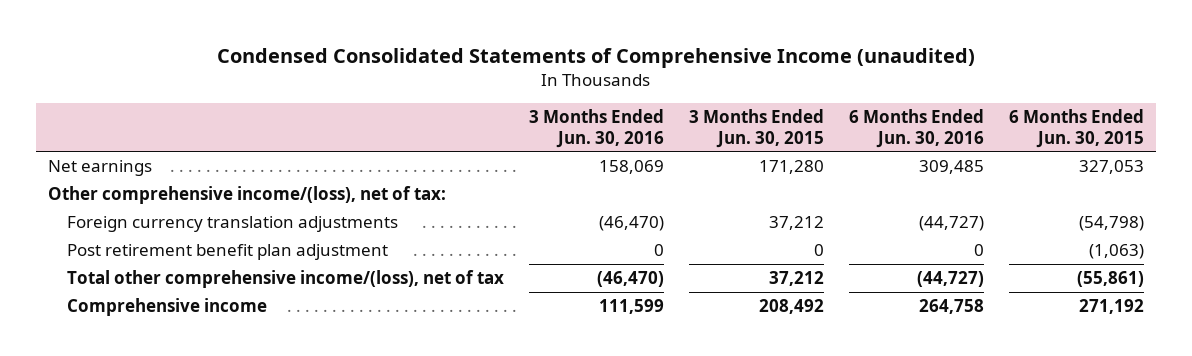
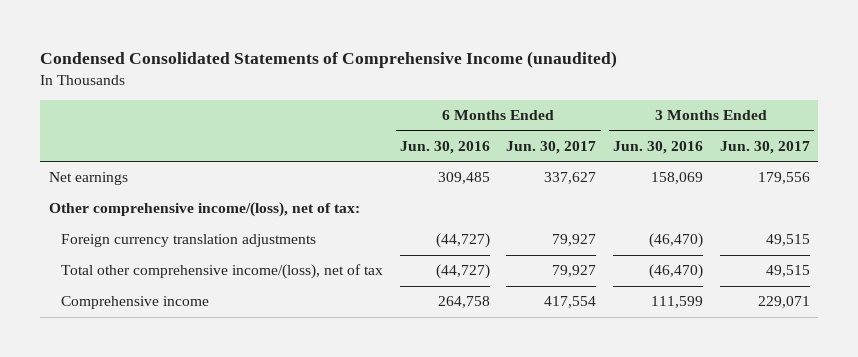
[688,109,824,148] 3 Months Ended Jun. 30, 2015 -> none
[1008,109,1144,148] 6 Months Ended Jun. 30, 2015 -> none
none -> [506,140,597,154] Jun. 30, 2017
none -> [719,140,810,154] Jun. 30, 2017
[67,244,389,261] Post retirement benefit plan adjustment -> none

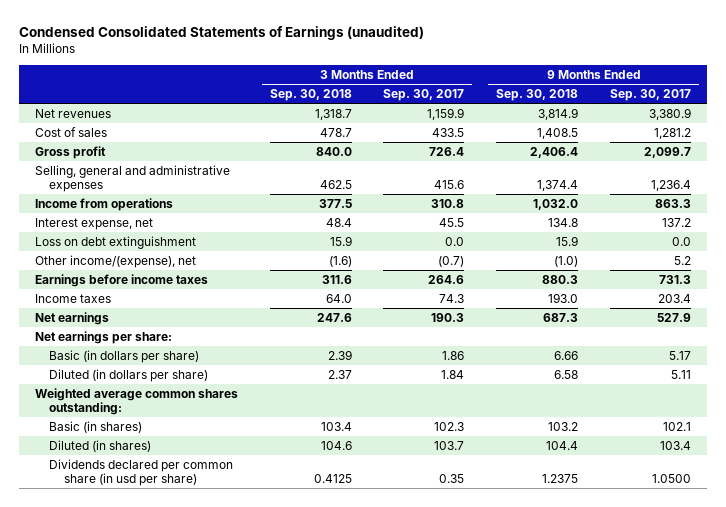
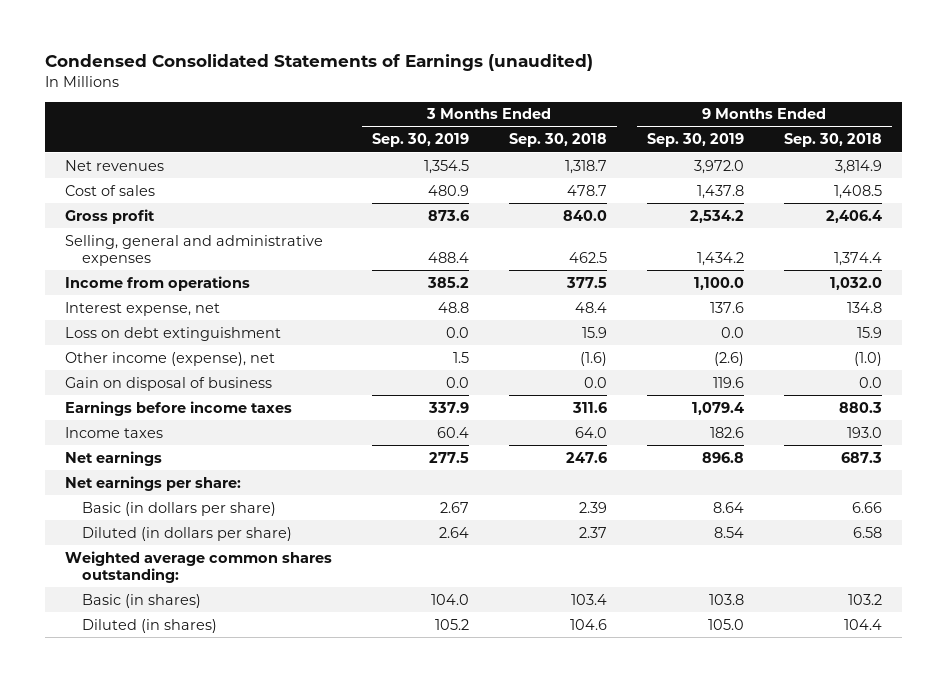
[383,89,465,102] Sep. 30, 2017 -> none
[610,89,692,102] Sep. 30, 2017 -> none
none -> [371,133,469,148] Sep. 30, 2019
none -> [646,133,744,148] Sep. 30, 2019
[34,254,196,268] Other income/(expense), net -> [64,351,275,366] Other income (expense), net
none -> [64,376,272,391] Gain on disposal of business
[49,458,234,487] Dividends declared per common share (in usd per share) -> none

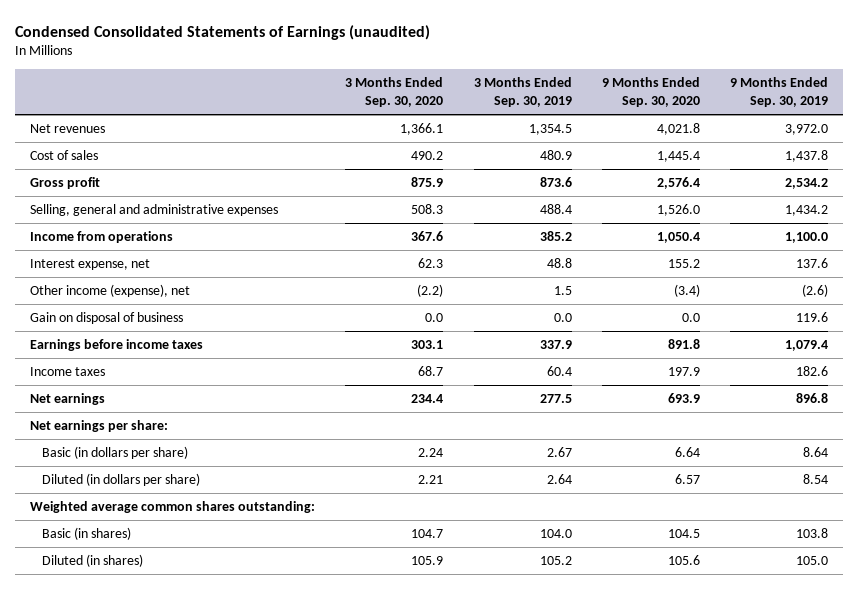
[508,133,607,148] Sep. 30, 2018 -> none
[783,133,882,148] Sep. 30, 2018 -> none
none -> [345,77,444,108] 3 Months Ended Sep. 30, 2020
none -> [601,77,700,108] 9 Months Ended Sep. 30, 2020
[64,326,281,341] Loss on debt extinguishment -> none

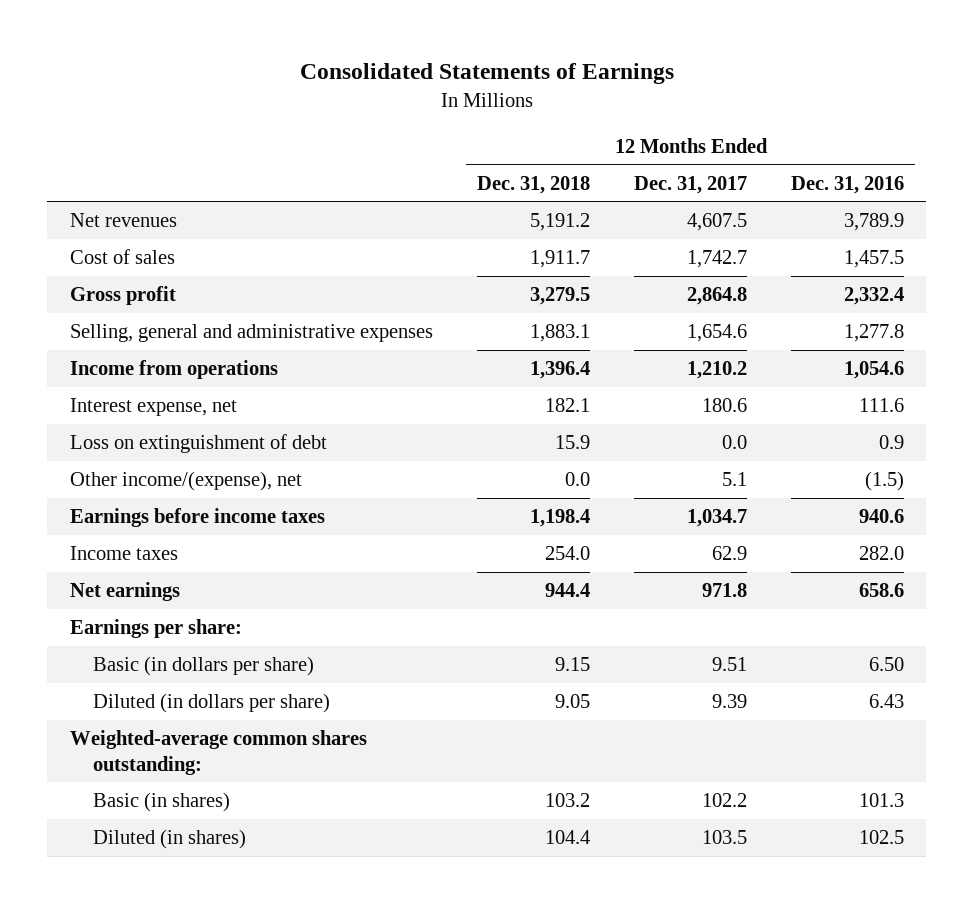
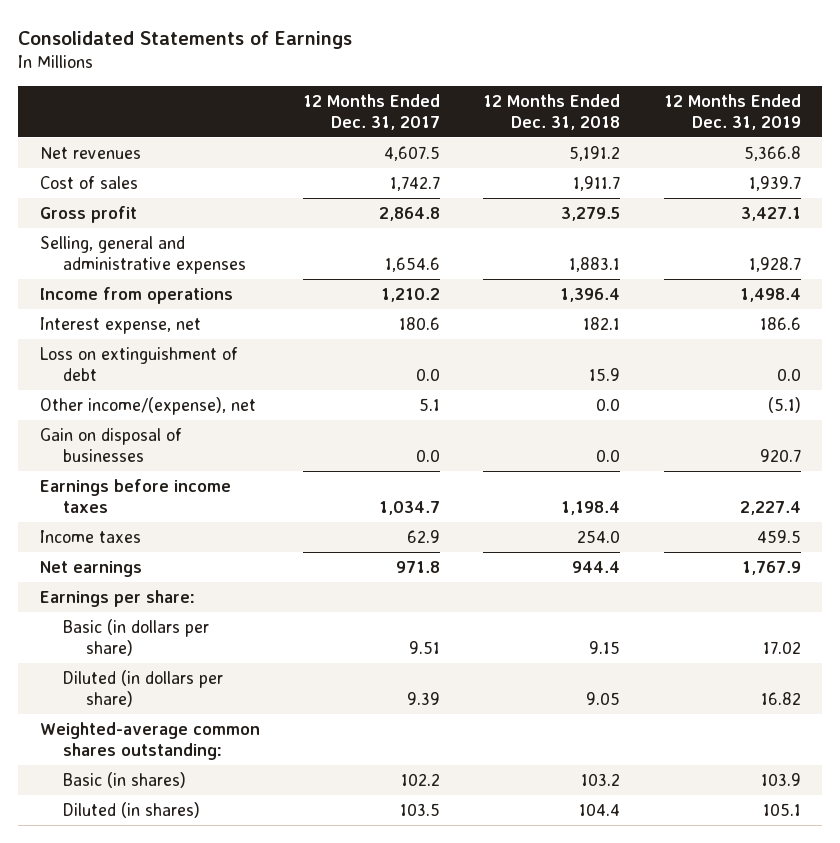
[791,175,905,194] Dec. 31, 2016 -> none
none -> [663,93,801,130] 12 Months Ended Dec. 31, 2019
none -> [39,427,182,462] Gain on disposal of businesses

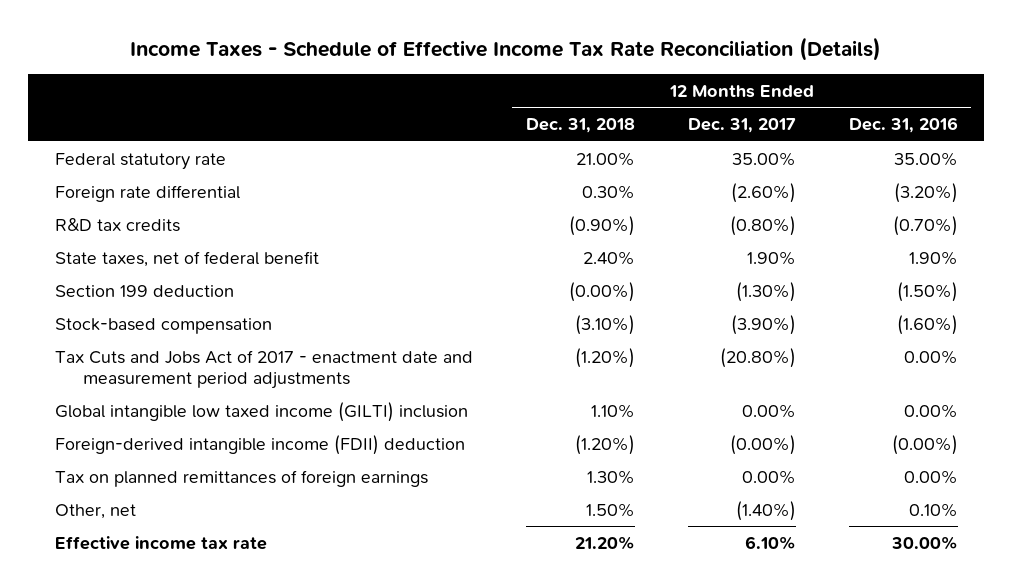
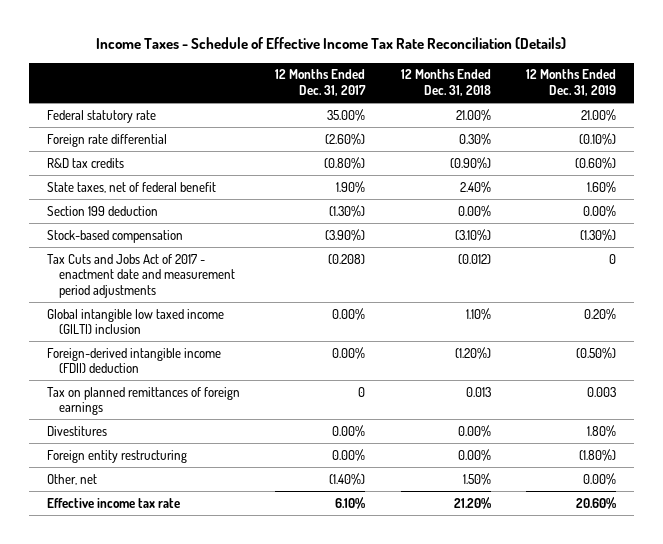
[848,117,958,134] Dec. 31, 2016 -> none
none -> [526,69,617,97] 12 Months Ended Dec. 31, 2019
[568,281,635,302] (0.00%) -> [457,204,491,217] 0.00%
[574,347,635,368] (1.20%) -> [457,253,491,264] (0.012)
[719,347,796,368] (20.80%) -> [328,253,366,264] (0.208)
[729,434,796,455] (0.00%) -> [332,346,366,359] 0.00%
[586,469,635,484] 1.30% -> [465,386,491,397] 0.013
[741,469,796,484] 0.00% -> [358,386,366,397] 0
none -> [46,425,107,436] Divestitures
none -> [46,449,187,463] Foreign entity restructuring

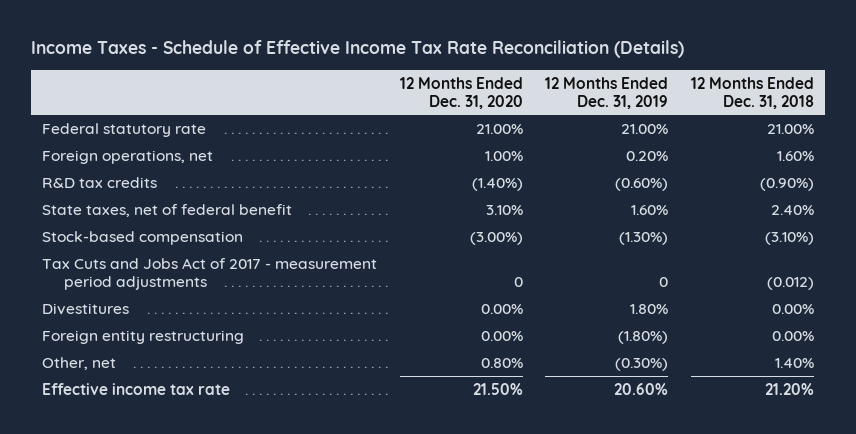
[275,69,367,97] 12 Months Ended Dec. 31, 2017 -> none
none -> [399,76,523,109] 12 Months Ended Dec. 31, 2020
[46,133,167,147] Foreign rate differential -> [41,149,213,164] Foreign operations, net
[458,132,491,145] 0.30% -> [776,150,814,161] 1.60%
[579,132,617,145] (0.10%) -> [626,150,669,161] 0.20%
[46,205,158,216] Section 199 deduction -> none
[46,308,224,335] Global intangible low taxed income (GILTI) inclusion -> none
[46,347,221,374] Foreign-derived intangible income (FDII) deduction -> none
[46,386,240,416] Tax on planned remittances of foreign earnings -> none
[46,253,235,298] Tax Cuts and Jobs Act of 2017 - enactment date and measurement period adjustments -> [41,257,377,290] Tax Cuts and Jobs Act of 2017 - measurement period adjustments
[462,472,491,485] 1.50% -> [774,357,814,368] 1.40%
[583,472,617,485] 0.00% -> [615,357,669,371] (0.30%)

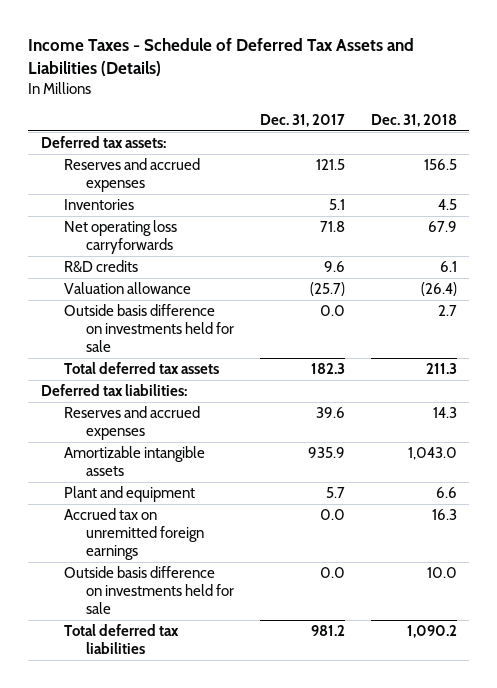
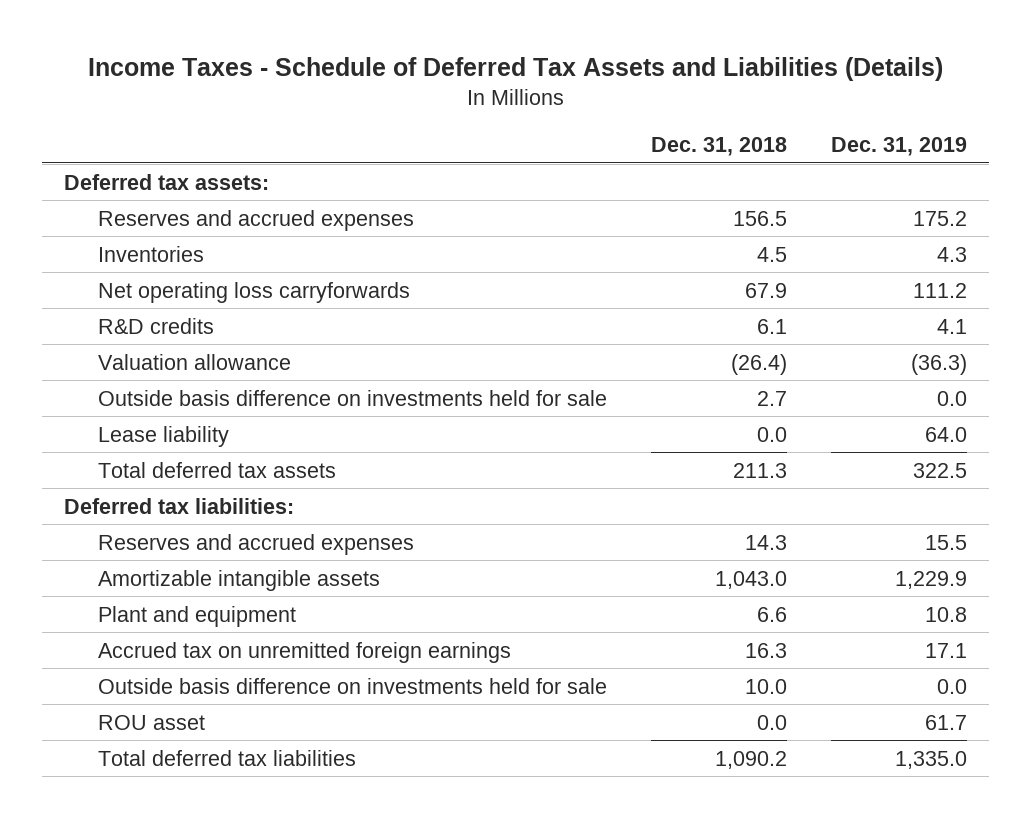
[259,114,345,128] Dec. 31, 2017 -> none
none -> [830,137,967,157] Dec. 31, 2019
none -> [98,425,230,447] Lease liability
none -> [98,714,206,730] ROU asset

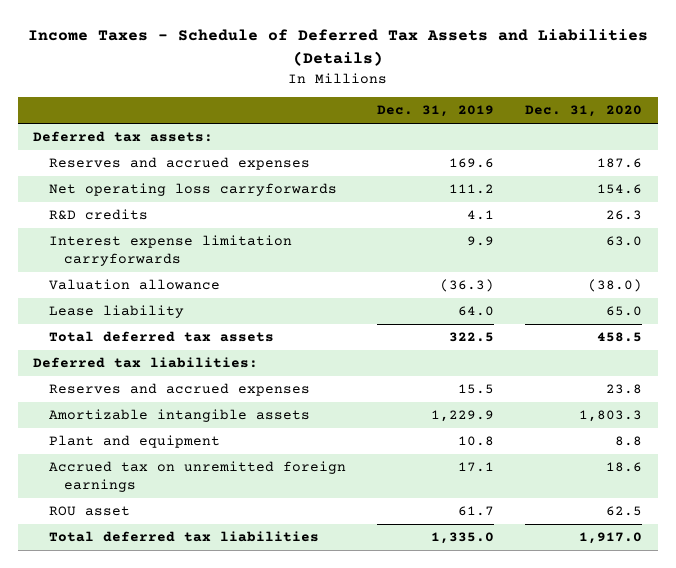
[651,137,788,157] Dec. 31, 2018 -> none
none -> [525,105,643,118] Dec. 31, 2020
[98,245,205,262] Inventories -> none
[912,210,967,226] 175.2 -> [448,158,494,169] 169.6
none -> [48,235,292,266] Interest expense limitation carryforwards
[98,389,608,406] Outside basis difference on investments held for sale -> none
[98,677,608,694] Outside basis difference on investments held for sale -> none

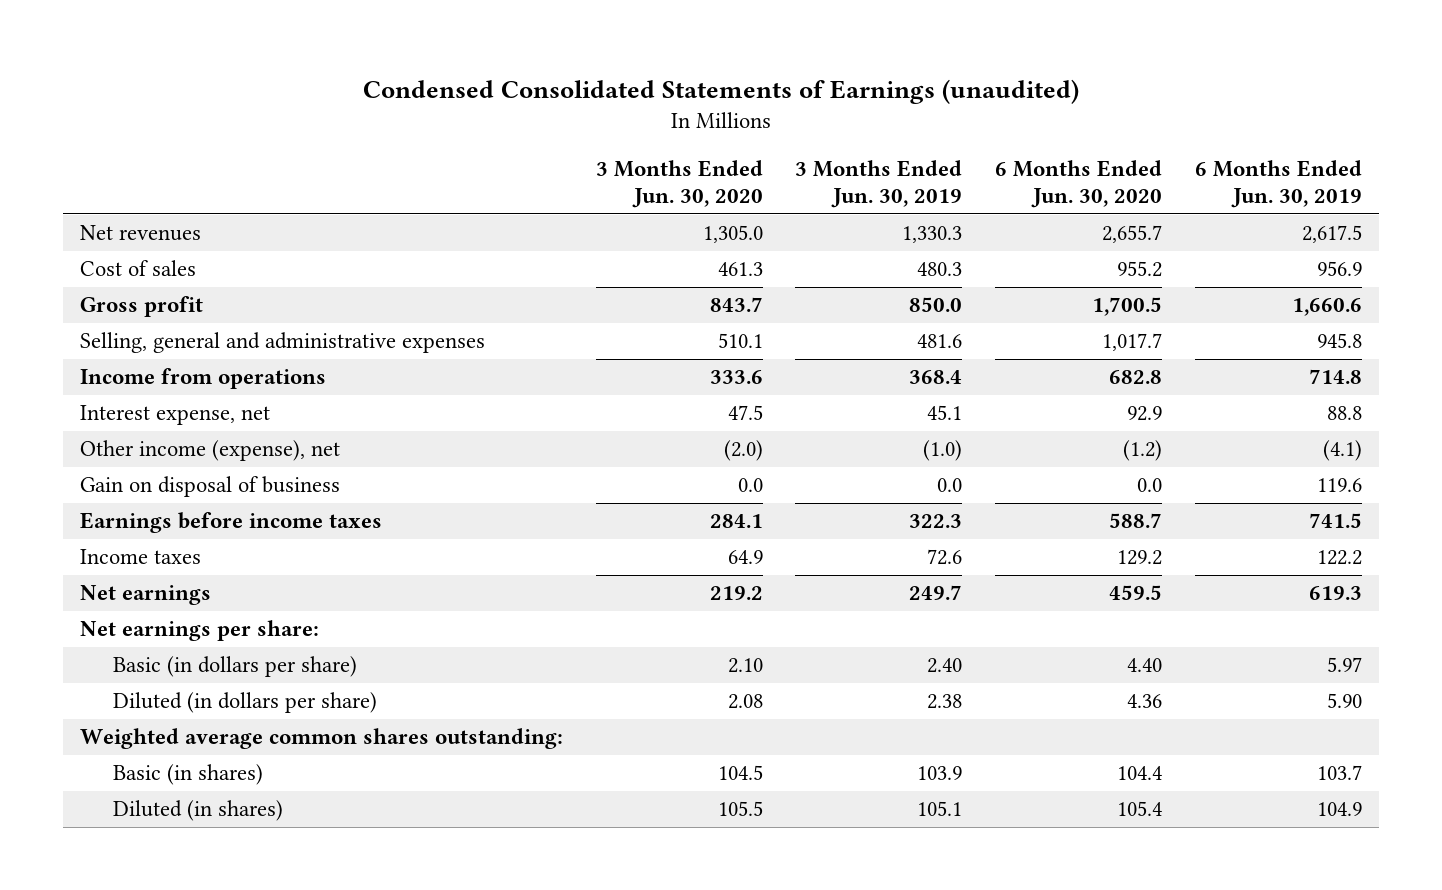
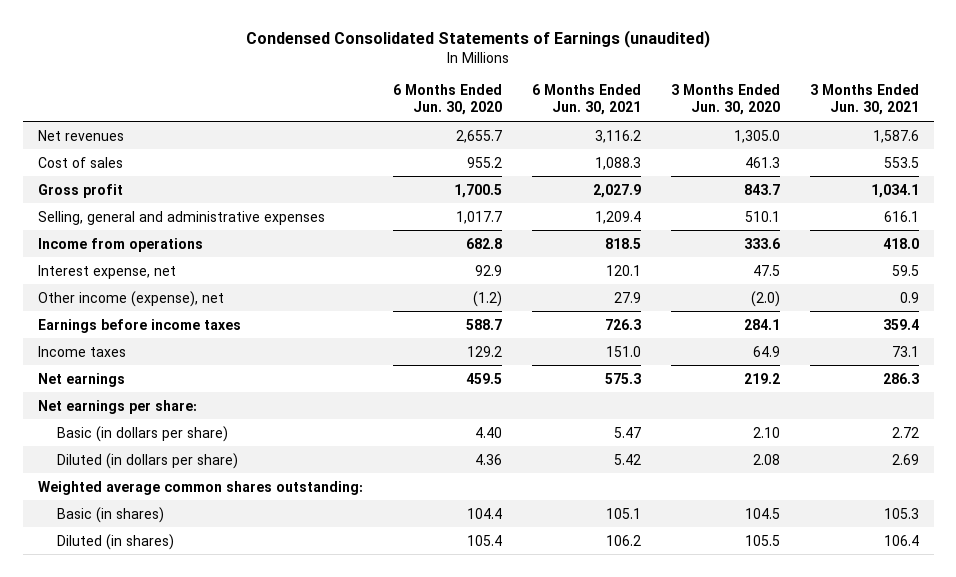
[795,159,963,209] 3 Months Ended Jun. 30, 2019 -> none
[1195,159,1363,209] 6 Months Ended Jun. 30, 2019 -> none
none -> [531,83,641,116] 6 Months Ended Jun. 30, 2021
none -> [809,83,919,116] 3 Months Ended Jun. 30, 2021
[79,476,340,498] Gain on disposal of business -> none

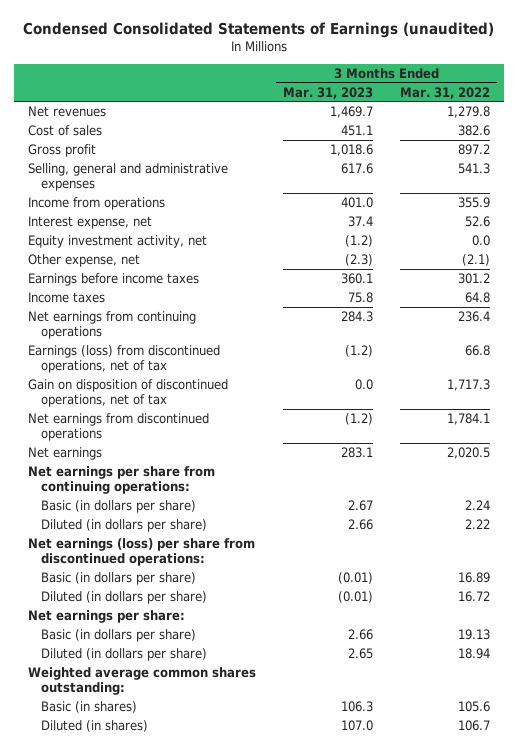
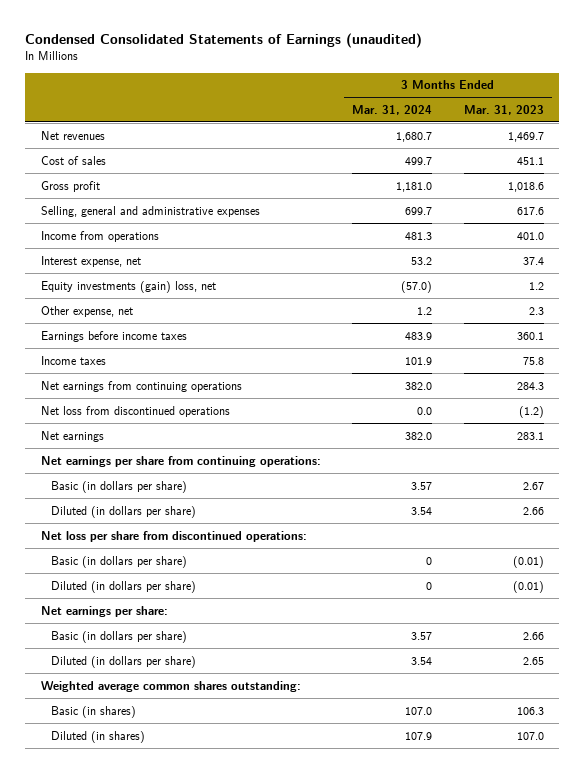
[400,86,491,99] Mar. 31, 2022 -> none
none -> [352,104,433,115] Mar. 31, 2024
[27,235,207,249] Equity investment activity, net -> [40,280,216,293] Equity investments (gain) loss, net
[345,235,374,248] (1.2) -> [528,281,544,290] 1.2
[345,254,374,267] (2.3) -> [528,306,544,315] 2.3
[27,345,220,374] Earnings (loss) from discontinued operations, net of tax -> none
[27,379,228,408] Gain on disposition of discontinued operations, net of tax -> none
[27,413,209,442] Net earnings from discontinued operations -> [40,405,230,417] Net loss from discontinued operations
[27,538,255,567] Net earnings (loss) per share from discontinued operations: -> [40,530,307,542] Net loss per share from discontinued operations:

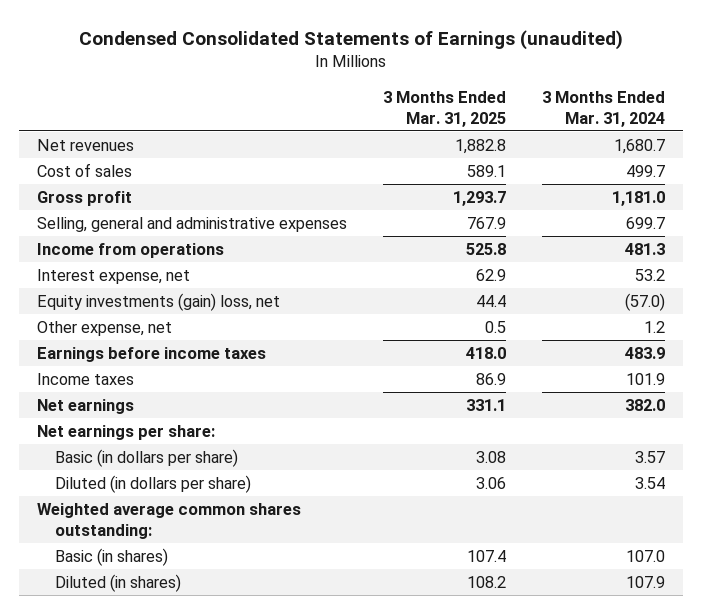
[463,104,544,115] Mar. 31, 2023 -> none
none -> [382,90,506,127] 3 Months Ended Mar. 31, 2025
[40,380,242,392] Net earnings from continuing operations -> none
[40,405,230,417] Net loss from discontinued operations -> none
[40,455,321,467] Net earnings per share from continuing operations: -> none
[50,480,187,493] Basic (in dollars per share) -> none
[50,505,196,518] Diluted (in dollars per share) -> none
[40,530,307,542] Net loss per share from discontinued operations: -> none
[50,555,187,568] Basic (in dollars per share) -> none
[50,580,196,593] Diluted (in dollars per share) -> none

